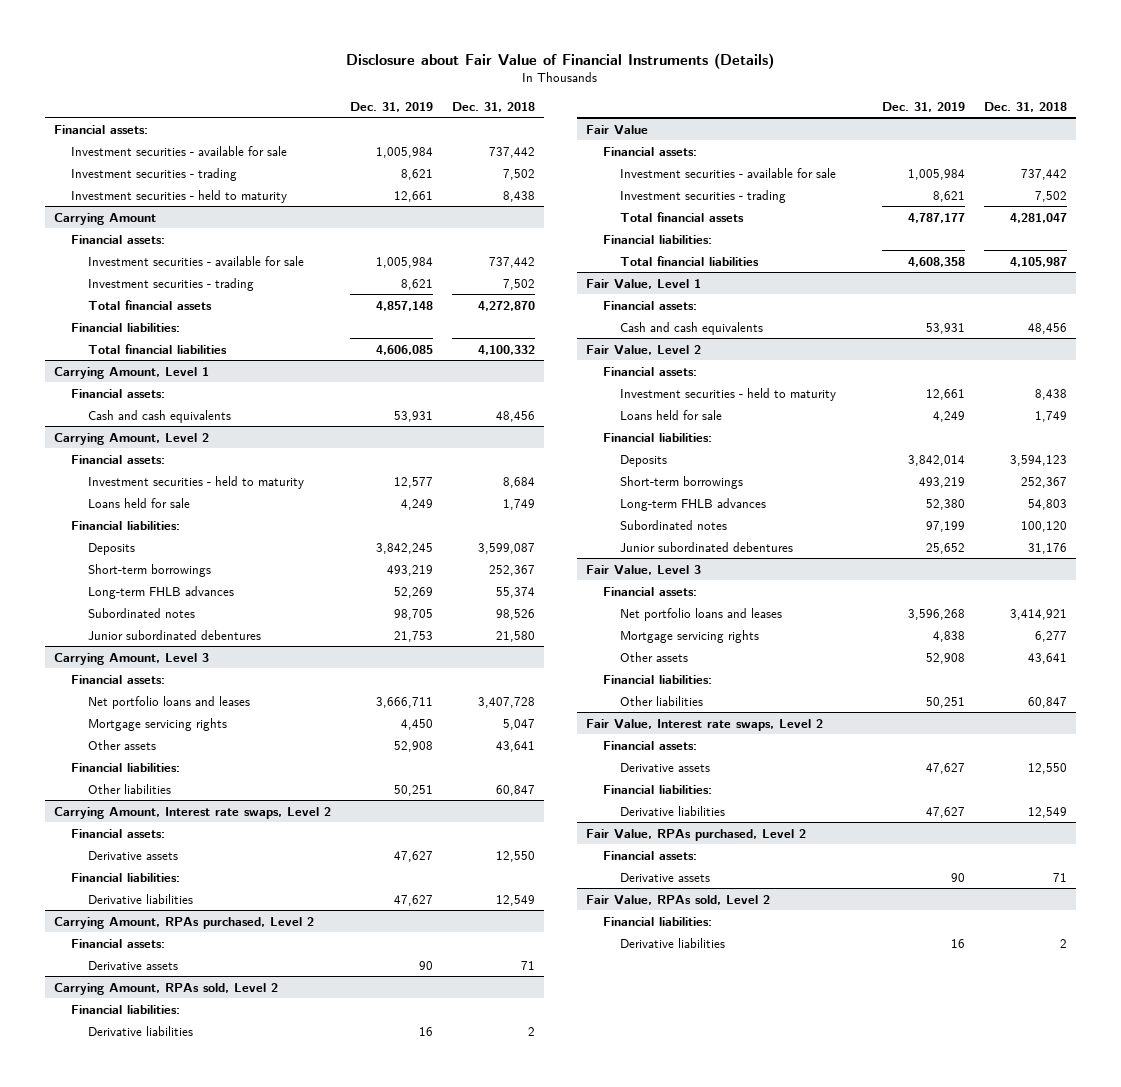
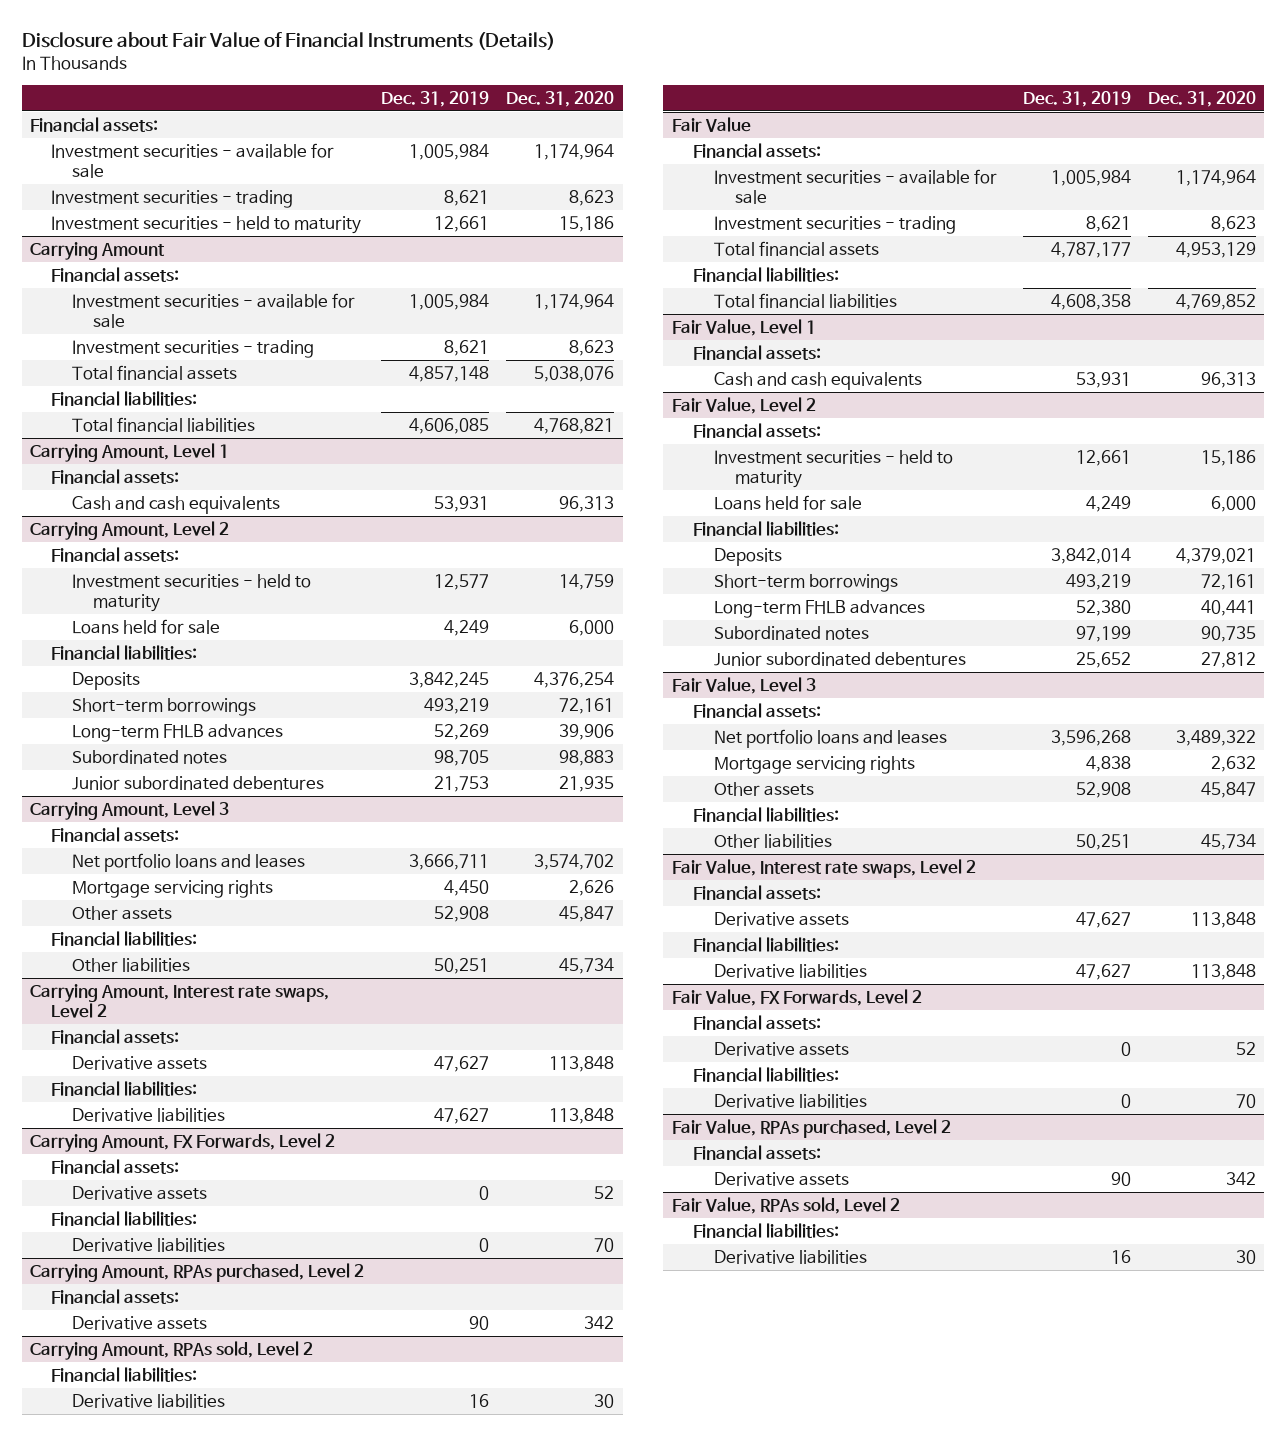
[451,101,535,112] Dec. 31, 2018 -> none
none -> [506,90,615,107] Dec. 31, 2020
none -> [30,1132,336,1152] Carrying Amount, FX Forwards, Level 2
none -> [51,1158,180,1174] Financial assets:
none -> [72,1185,208,1200] Derivative assets
none -> [51,1210,198,1226] Financial liabilities:
none -> [72,1237,226,1252] Derivative liabilities
none -> [671,988,922,1006] Fair Value, FX Forwards, Level 2
none -> [692,1014,821,1030] Financial assets:
none -> [714,1041,850,1056] Derivative assets
none -> [692,1066,839,1082] Financial liabilities:
none -> [714,1093,868,1108] Derivative liabilities

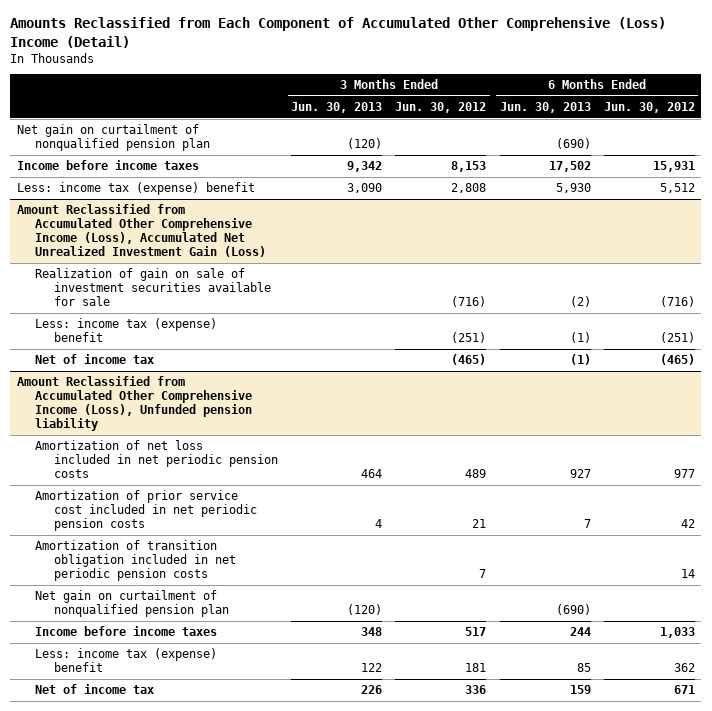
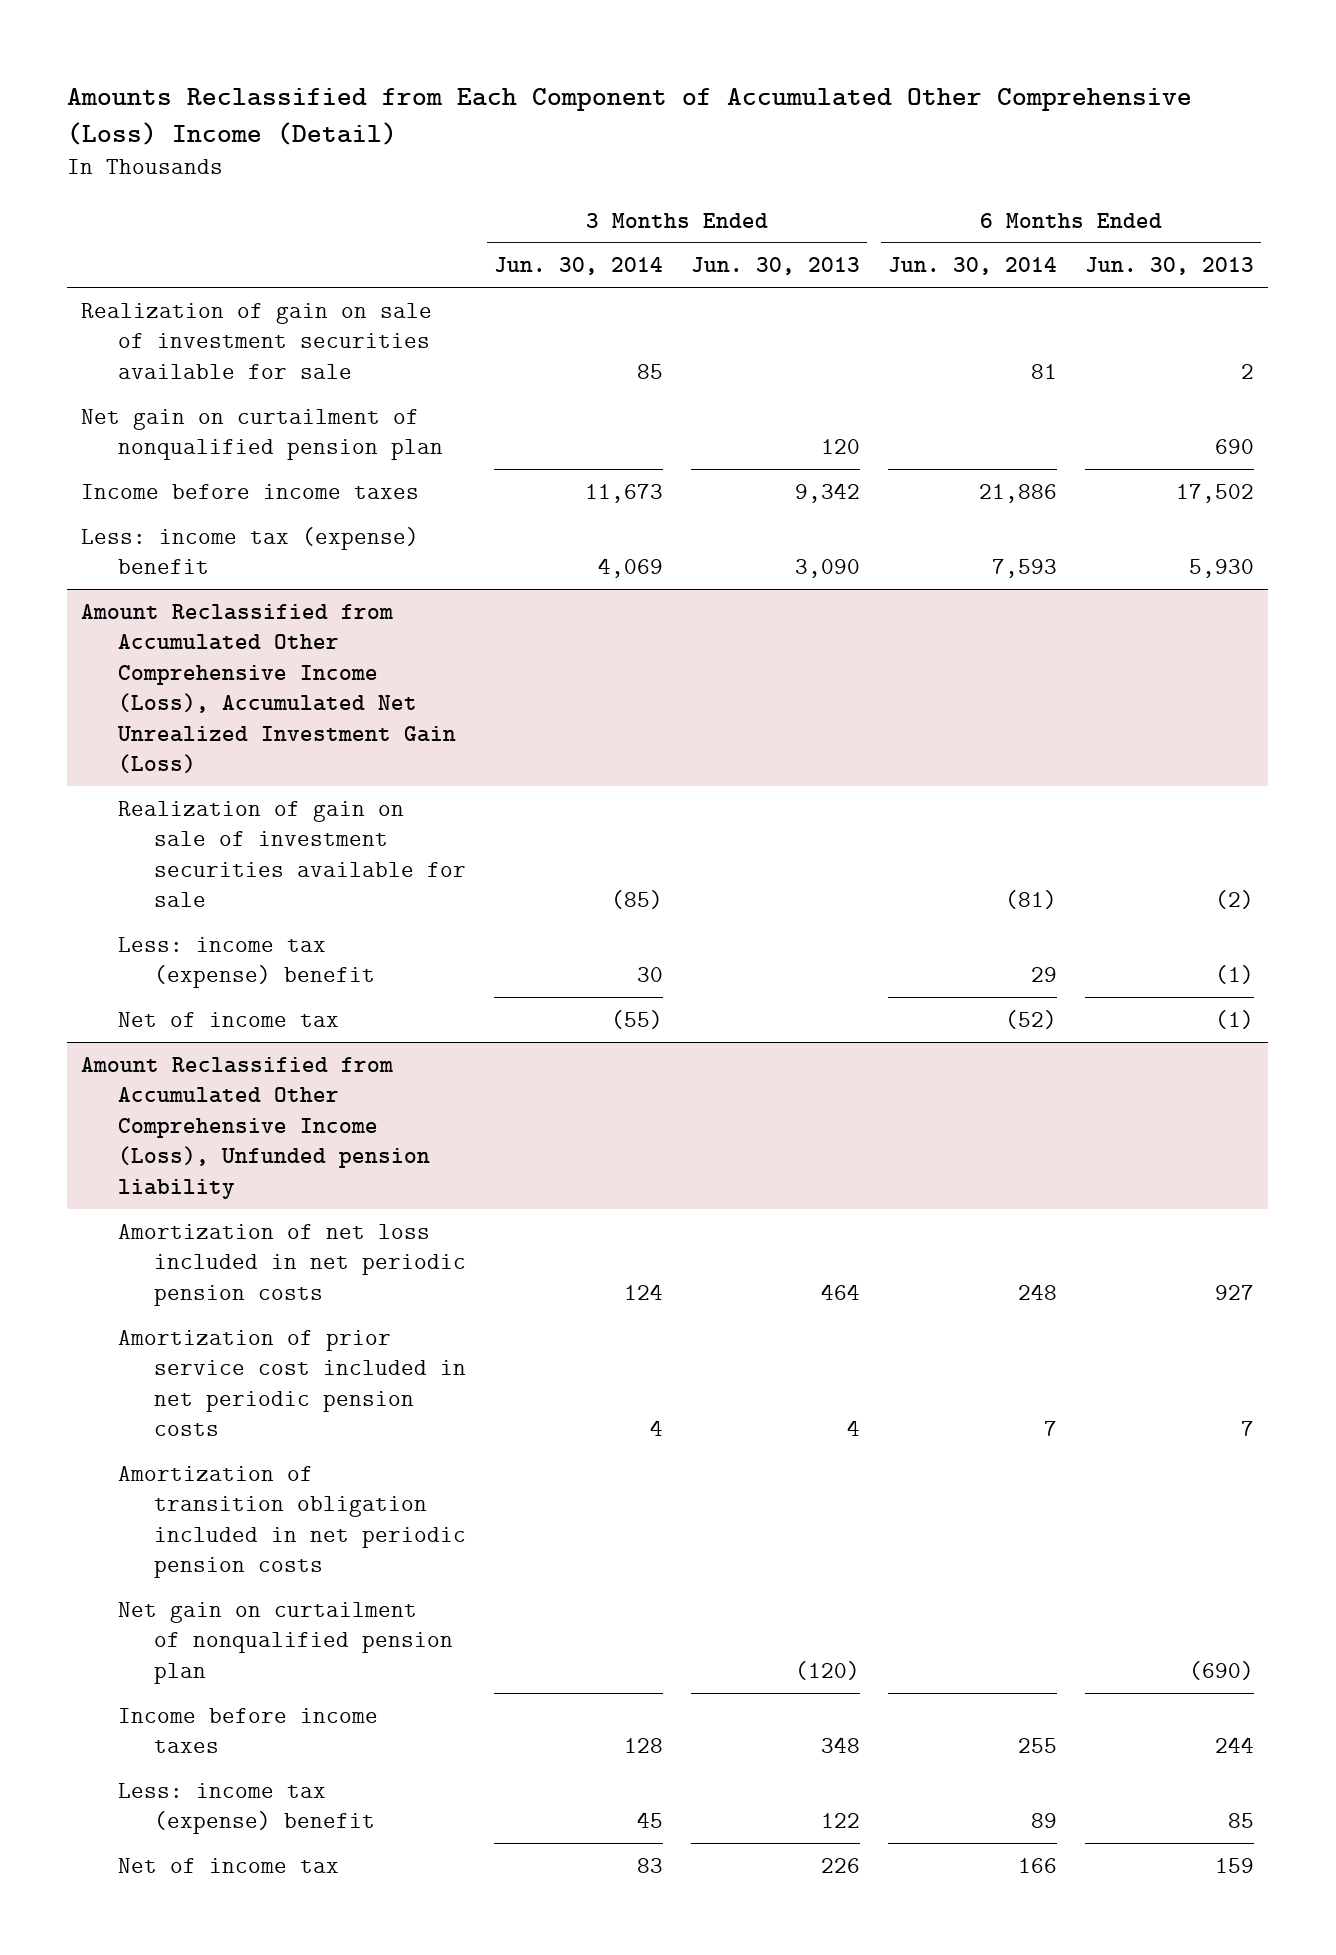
[395,102,487,114] Jun. 30, 2012 -> none
[603,102,695,114] Jun. 30, 2012 -> none
none -> [494,257,664,276] Jun. 30, 2014
none -> [888,257,1058,276] Jun. 30, 2014
none -> [81,302,433,379] Realization of gain on sale of investment securities available for sale
[347,138,383,150] (120) -> [821,439,861,455] 120
[555,138,591,150] (690) -> [1215,439,1255,455] 690

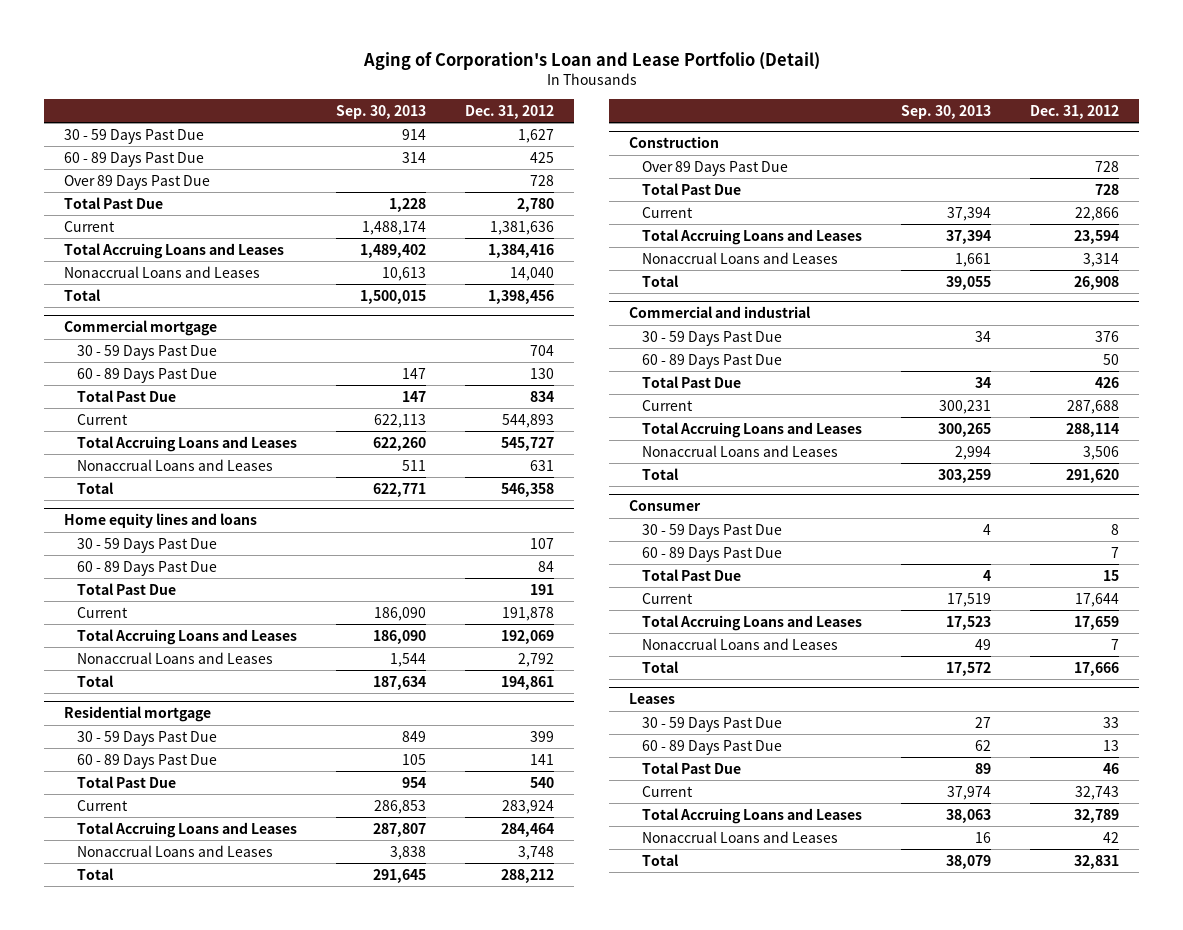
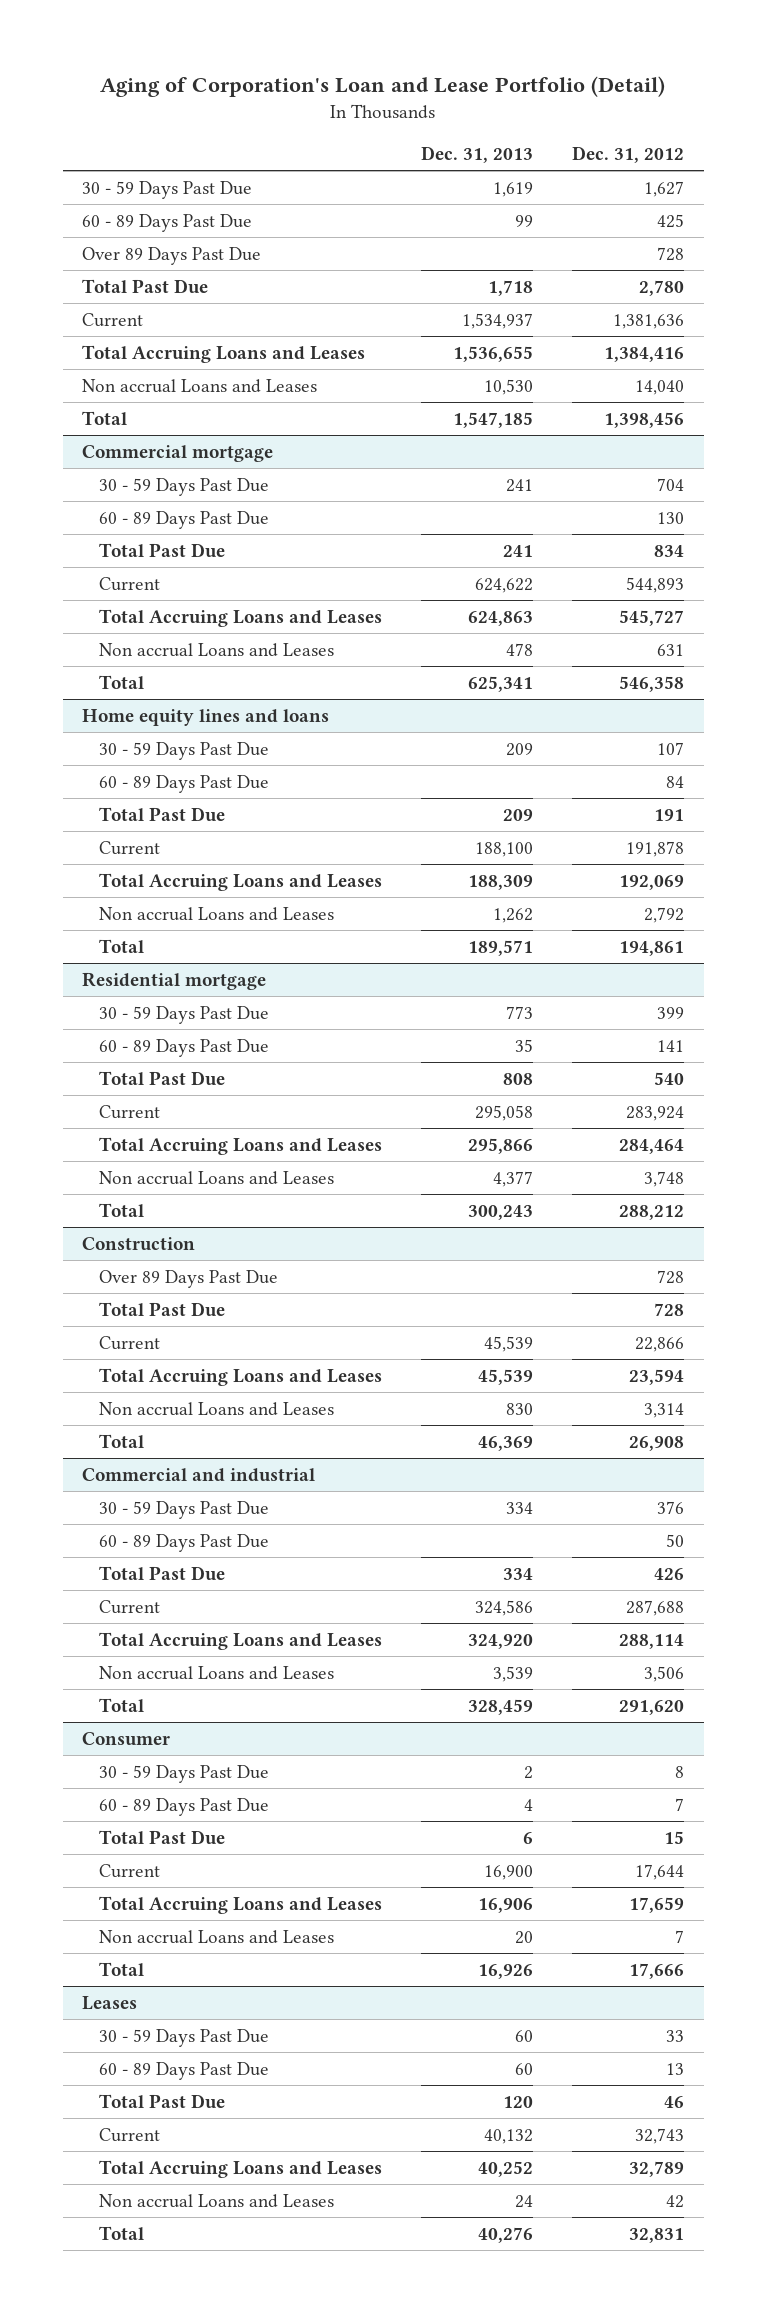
[336,105,427,120] Sep. 30, 2013 -> none
none -> [421,146,534,164] Dec. 31, 2013
[63,265,260,278] Nonaccrual Loans and Leases -> [82,378,318,393] Non accrual Loans and Leases
[76,458,273,471] Nonaccrual Loans and Leases -> [99,642,335,657] Non accrual Loans and Leases
[76,651,273,664] Nonaccrual Loans and Leases -> [99,906,335,921] Non accrual Loans and Leases
[76,844,273,857] Nonaccrual Loans and Leases -> [99,1170,335,1185] Non accrual Loans and Leases
[642,251,839,264] Nonaccrual Loans and Leases -> [99,1401,335,1416] Non accrual Loans and Leases
[642,444,839,457] Nonaccrual Loans and Leases -> [99,1665,335,1680] Non accrual Loans and Leases
[642,637,839,650] Nonaccrual Loans and Leases -> [99,1929,335,1944] Non accrual Loans and Leases
[642,830,839,843] Nonaccrual Loans and Leases -> [99,2193,335,2208] Non accrual Loans and Leases

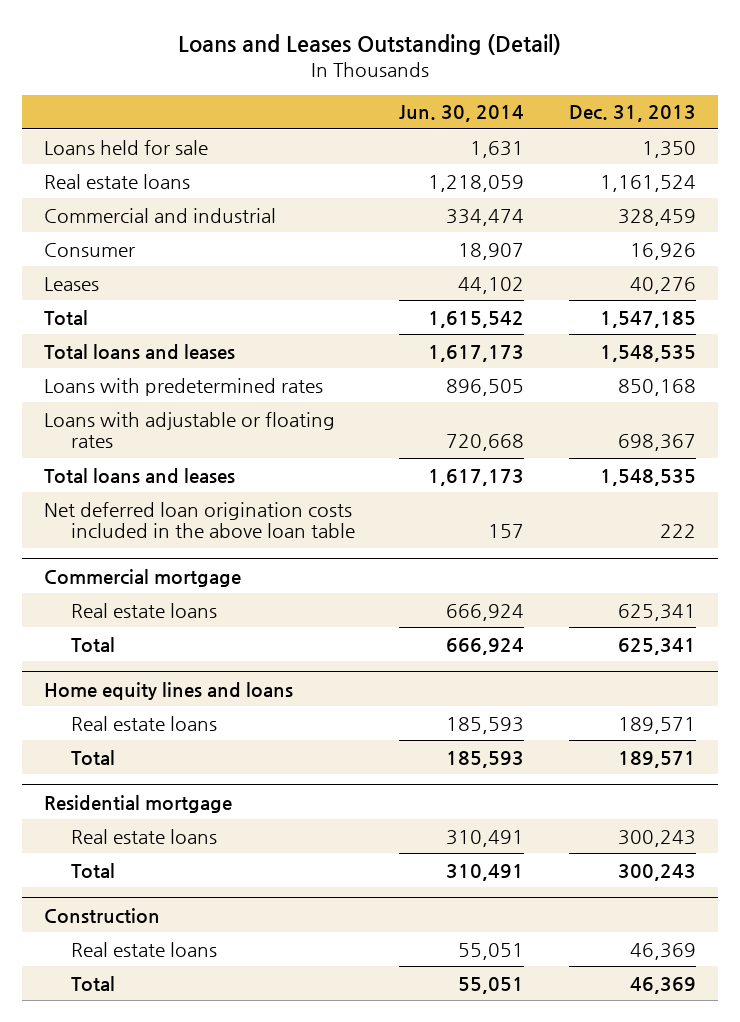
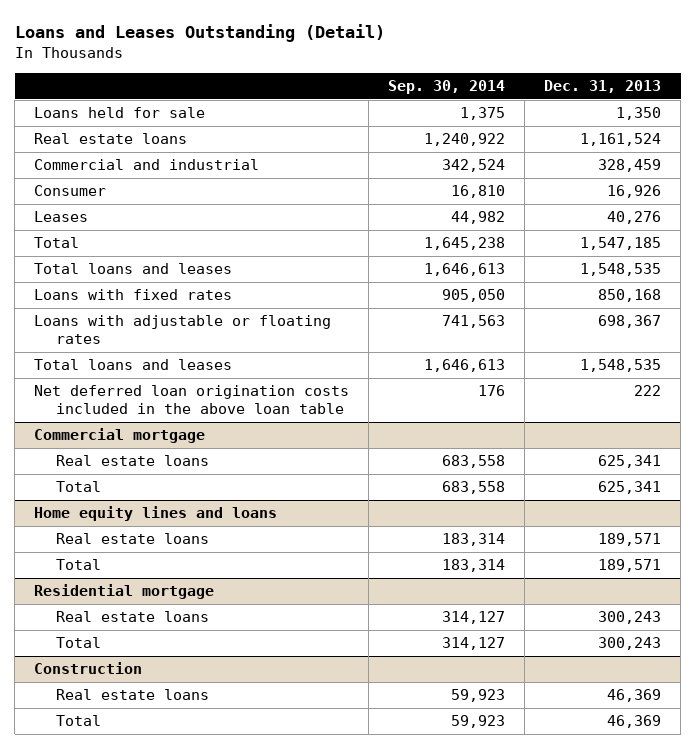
[399,105,525,123] Jun. 30, 2014 -> none
none -> [388,80,506,95] Sep. 30, 2014
[43,377,323,396] Loans with predetermined rates -> [34,289,233,301] Loans with fixed rates

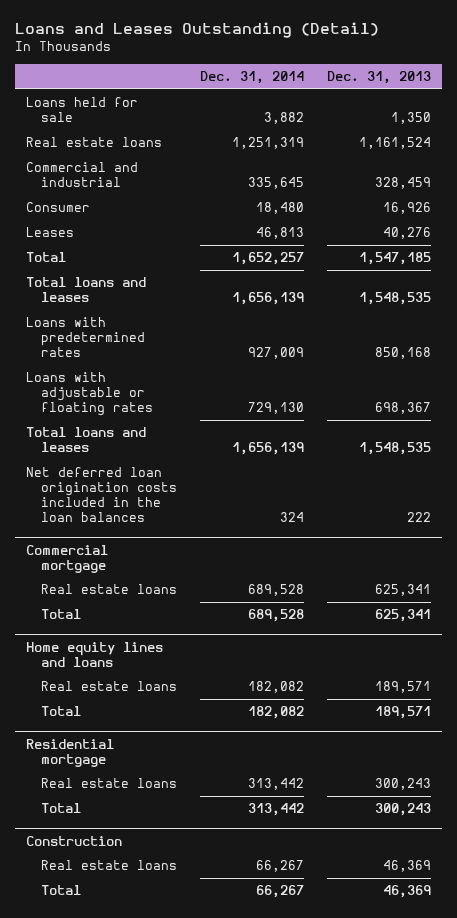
[388,80,506,95] Sep. 30, 2014 -> none
none -> [199,71,304,85] Dec. 31, 2014
[34,289,233,301] Loans with fixed rates -> [25,317,146,358] Loans with predetermined rates
[34,385,350,415] Net deferred loan origination costs included in the above loan table -> [25,467,178,523] Net deferred loan origination costs included in the loan balances

